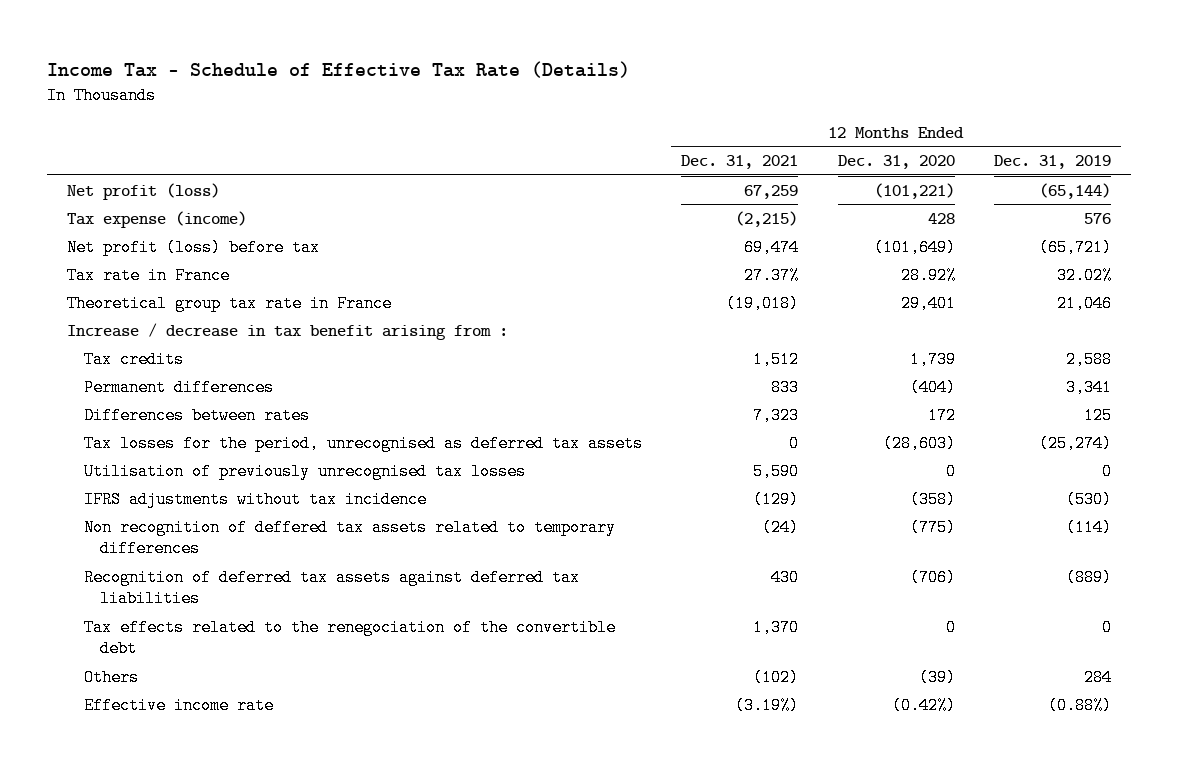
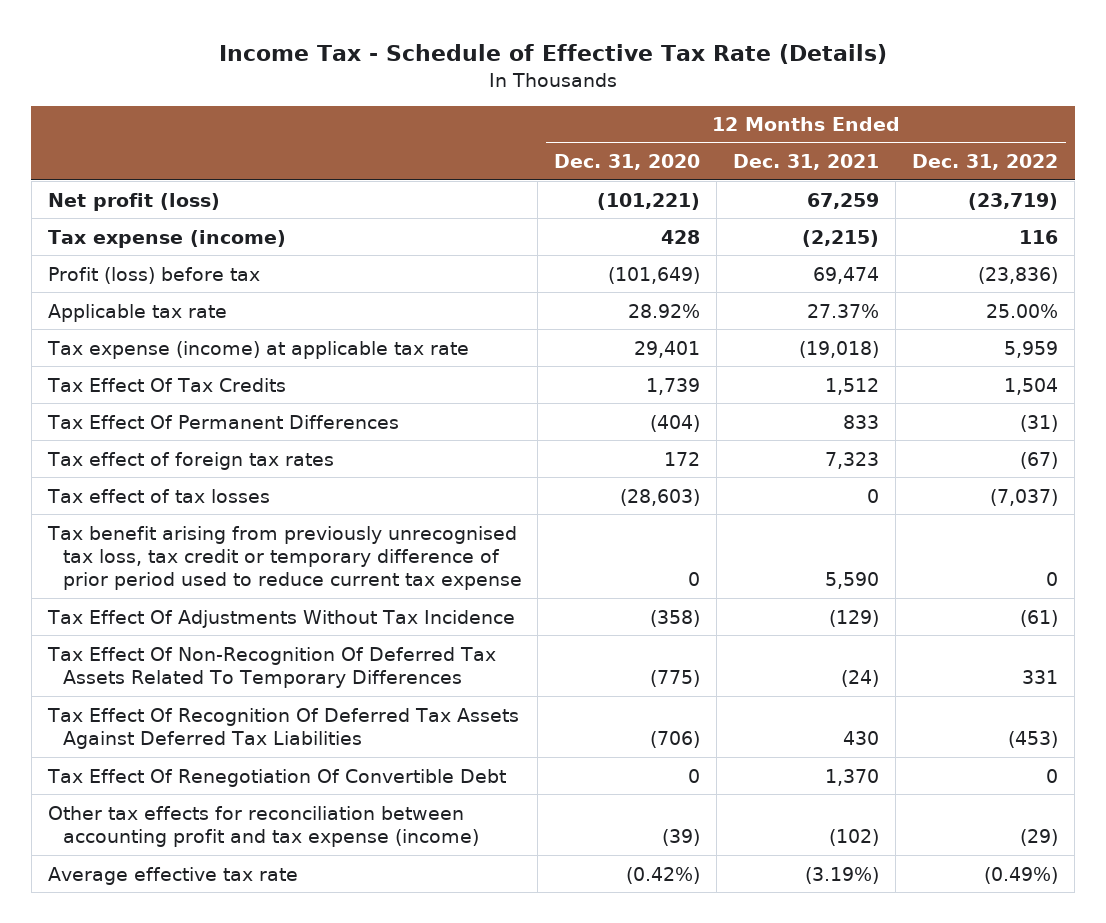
[994,155,1112,170] Dec. 31, 2019 -> none
none -> [912,154,1059,171] Dec. 31, 2022
[67,322,509,340] Increase / decrease in tax benefit arising from : -> none
[67,238,321,256] Net profit (loss) before tax -> [47,266,260,284] Profit (loss) before tax
[67,266,231,284] Tax rate in France -> [47,303,227,322] Applicable tax rate
[67,294,393,312] Theoretical group tax rate in France -> [46,340,469,359] Tax expense (income) at applicable tax rate
[83,350,184,368] Tax credits -> [46,377,286,392] Tax Effect Of Tax Credits
[83,378,274,396] Permanent differences -> [46,414,399,429] Tax Effect Of Permanent Differences
[83,406,310,424] Differences between rates -> [46,451,334,470] Tax effect of foreign tax rates
[83,434,643,452] Tax losses for the period, unrecognised as deferred tax assets -> [46,488,270,503] Tax effect of tax losses
[83,462,526,480] Utilisation of previously unrecognised tax losses -> [46,525,522,591] Tax benefit arising from previously unrecognised tax loss, tax credit or temporary difference of prior period used to reduce current tax expense
[83,490,427,508] IFRS adjustments without tax incidence -> [46,609,515,628] Tax Effect Of Adjustments Without Tax Incidence
[83,518,616,558] Non recognition of deffered tax assets related to temporary differences -> [46,646,496,688] Tax Effect Of Non-Recognition Of Deferred Tax Assets Related To Temporary Differences
[83,568,580,608] Recognition of deferred tax assets against deferred tax liabilities -> [46,707,519,749] Tax Effect Of Recognition Of Deferred Tax Assets Against Deferred Tax Liabilities
[83,618,616,658] Tax effects related to the renegociation of the convertible debt -> [46,768,506,787] Tax Effect Of Renegotiation Of Convertible Debt
[83,668,139,686] Others -> [47,805,479,847] Other tax effects for reconciliation between accounting profit and tax expense (income)
[83,696,274,714] Effective income rate -> [47,866,298,885] Average effective tax rate

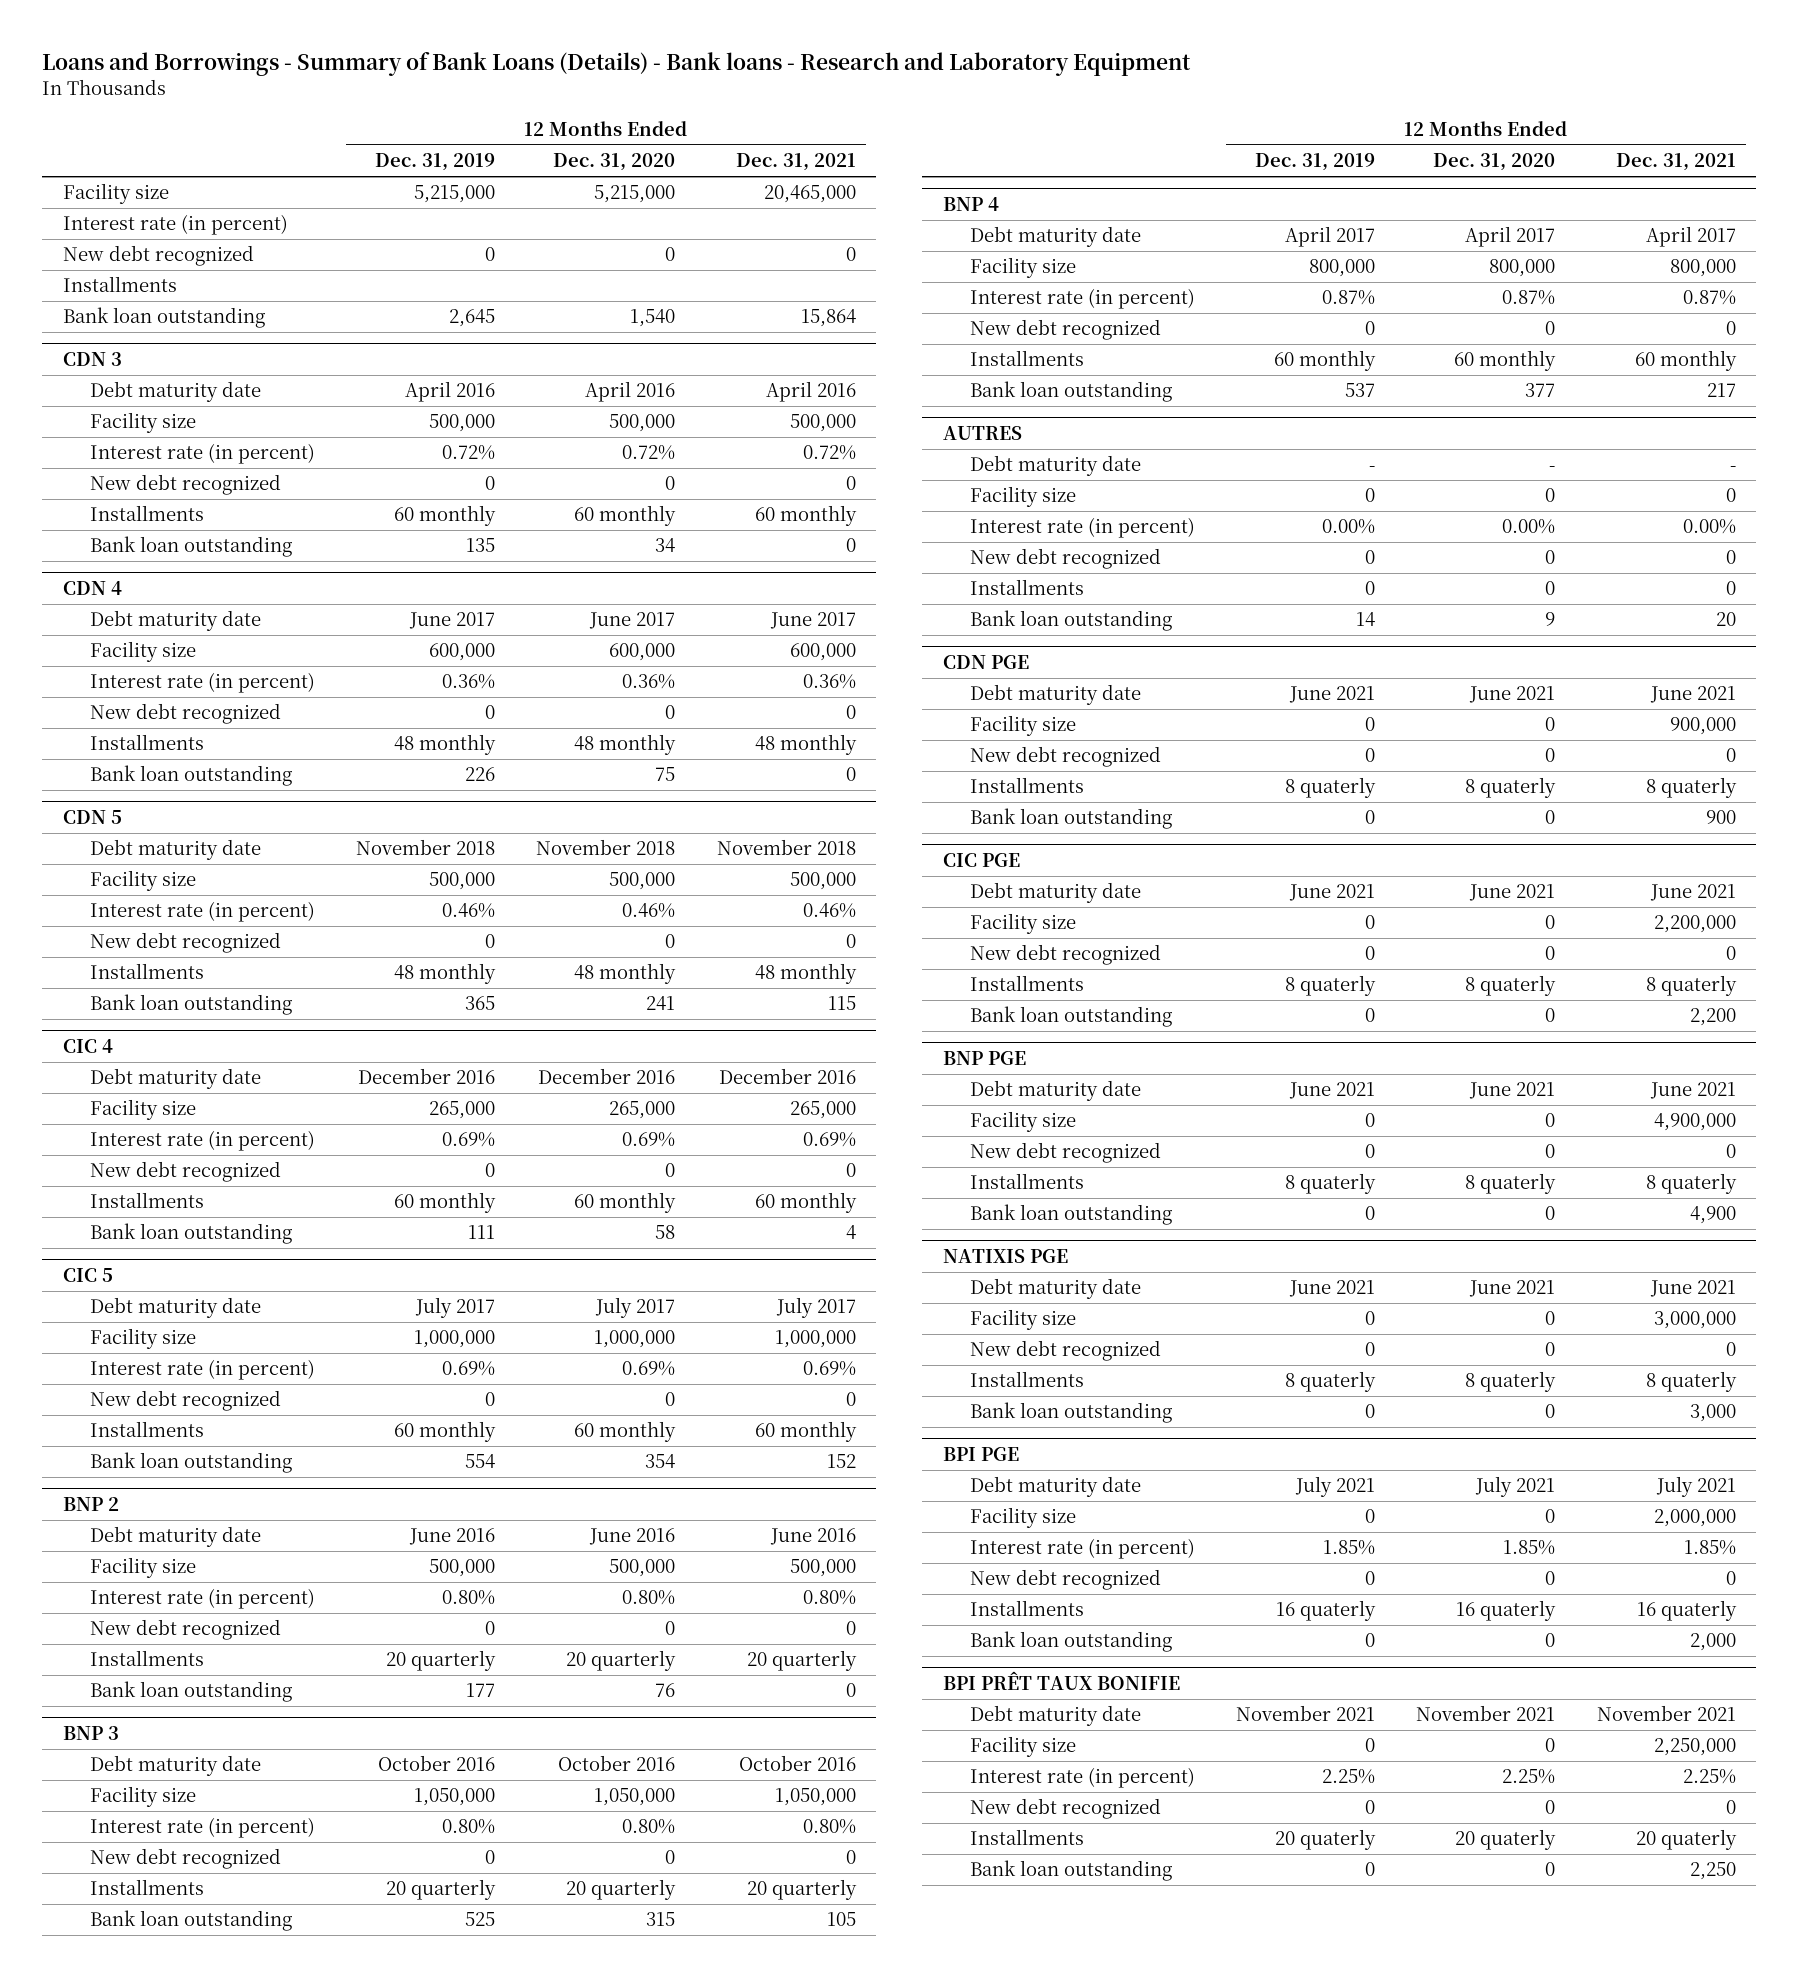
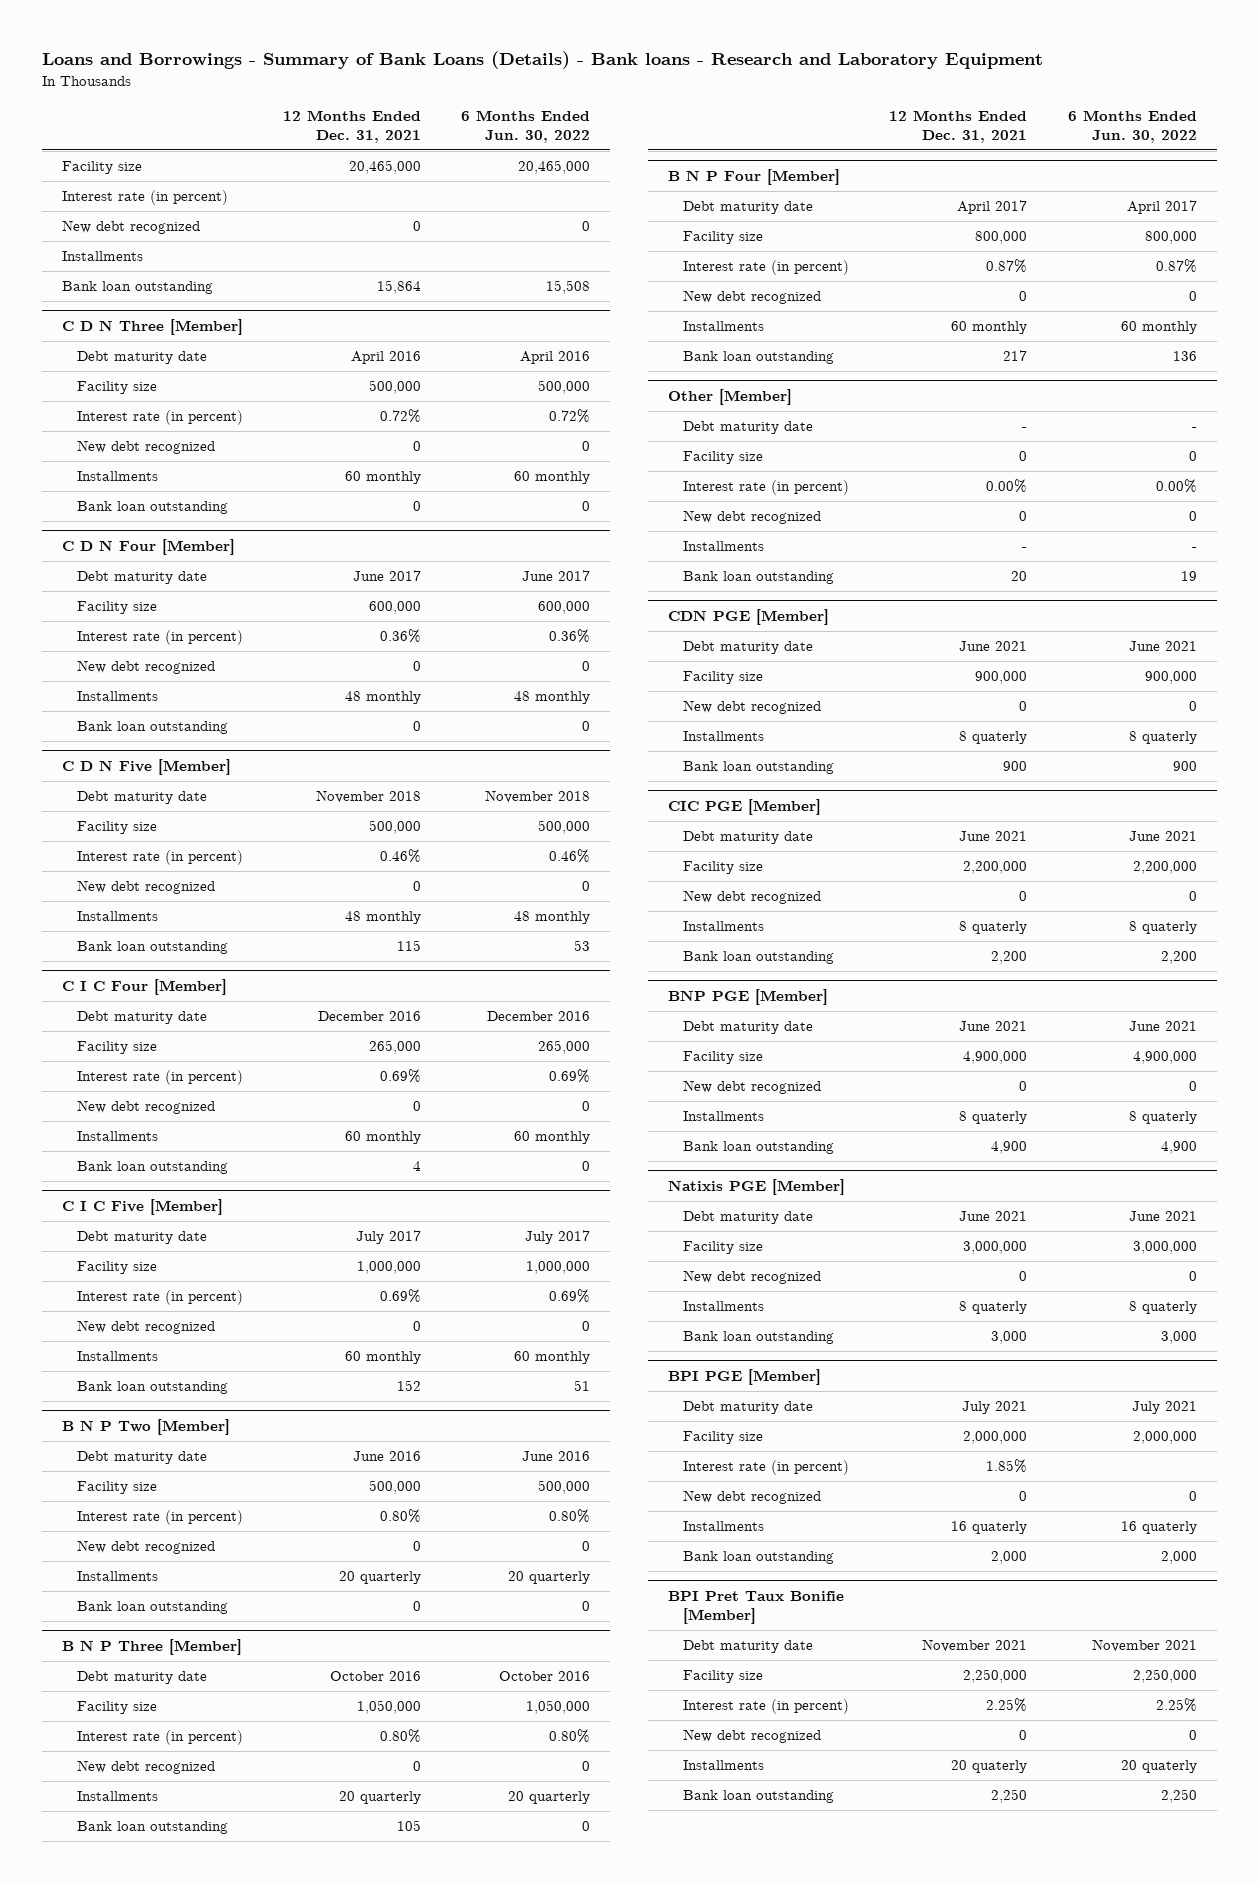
[374,153,495,172] Dec. 31, 2019 -> none
[553,153,676,172] Dec. 31, 2020 -> none
none -> [461,110,591,144] 6 Months Ended Jun. 30, 2022
[62,351,122,366] CDN 3 -> [61,318,243,335] C D N Three [Member]
[62,580,122,595] CDN 4 -> [61,538,235,555] C D N Four [Member]
[62,809,122,824] CDN 5 -> [61,758,231,775] C D N Five [Member]
[62,1038,113,1053] CIC 4 -> [61,978,227,995] C I C Four [Member]
[62,1267,113,1282] CIC 5 -> [61,1198,223,1215] C I C Five [Member]
[62,1496,119,1511] BNP 2 -> [61,1418,230,1435] B N P Two [Member]
[62,1725,119,1740] BNP 3 -> [61,1638,242,1655] B N P Three [Member]
[942,196,999,211] BNP 4 -> [668,168,841,185] B N P Four [Member]
[942,425,1022,440] AUTRES -> [668,388,793,405] Other [Member]
[1725,581,1736,596] 0 -> [1022,547,1028,552] -
[942,654,1029,669] CDN PGE -> [668,608,830,625] CDN PGE [Member]
[942,852,1020,867] CIC PGE -> [668,798,822,815] CIC PGE [Member]
[942,1050,1026,1065] BNP PGE -> [668,988,829,1005] BNP PGE [Member]
[942,1248,1068,1263] NATIXIS PGE -> [668,1178,846,1195] Natixis PGE [Member]
[942,1446,1019,1461] BPI PGE -> [668,1368,822,1385] BPI PGE [Member]
[942,1670,1180,1690] BPI PRÊT TAUX BONIFIE -> [668,1590,845,1624] BPI Pret Taux Bonifie [Member]

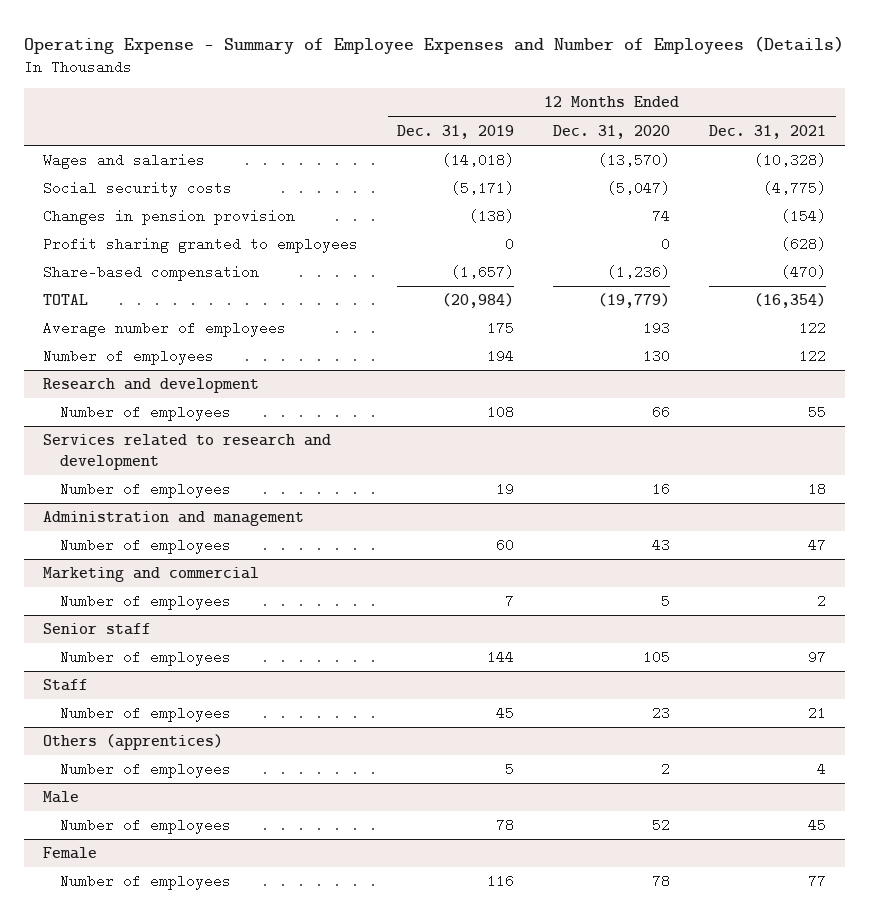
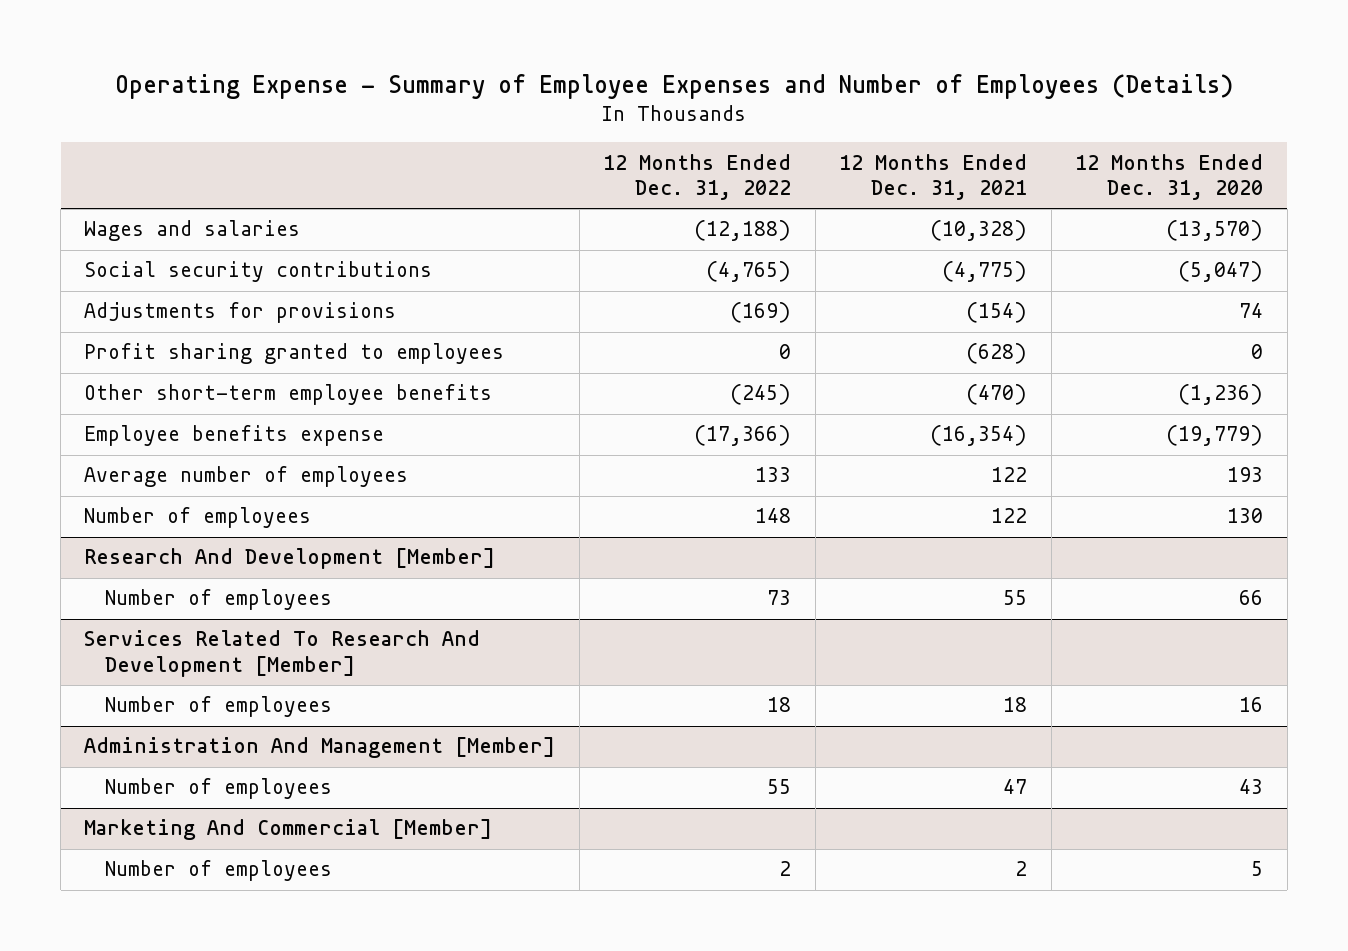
[397,124,515,139] Dec. 31, 2019 -> none
none -> [603,153,792,201] 12 Months Ended Dec. 31, 2022
[43,181,233,198] Social security costs -> [84,261,433,283] Social security contributions
[43,209,296,226] Changes in pension provision -> [84,302,397,324] Adjustments for provisions
[43,265,260,282] Share-based compensation -> [84,384,493,406] Other short-term employee benefits
[43,294,89,306] TOTAL -> [84,425,385,447] Employee benefits expense
[43,378,260,394] Research and development -> [84,548,496,570] Research And Development [Member]
[43,434,332,470] Services related to research and development -> [84,630,481,678] Services Related To Research And Development [Member]
[43,511,305,527] Administration and management -> [84,737,556,759] Administration And Management [Member]
[43,567,260,583] Marketing and commercial -> [84,819,493,841] Marketing And Commercial [Member]
[43,623,152,636] Senior staff -> none
[60,650,232,667] Number of employees -> none
[43,679,89,692] Staff -> none
[60,706,232,723] Number of employees -> none
[43,734,224,751] Others (apprentices) -> none
[60,762,232,779] Number of employees -> none
[43,791,80,804] Male -> none
[60,818,232,835] Number of employees -> none
[43,847,98,860] Female -> none
[60,874,232,891] Number of employees -> none

